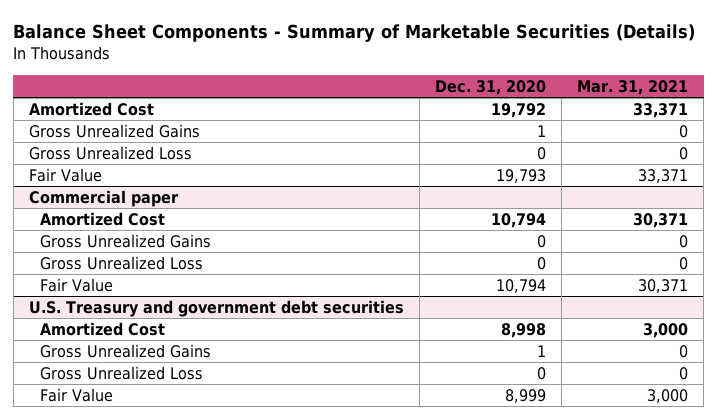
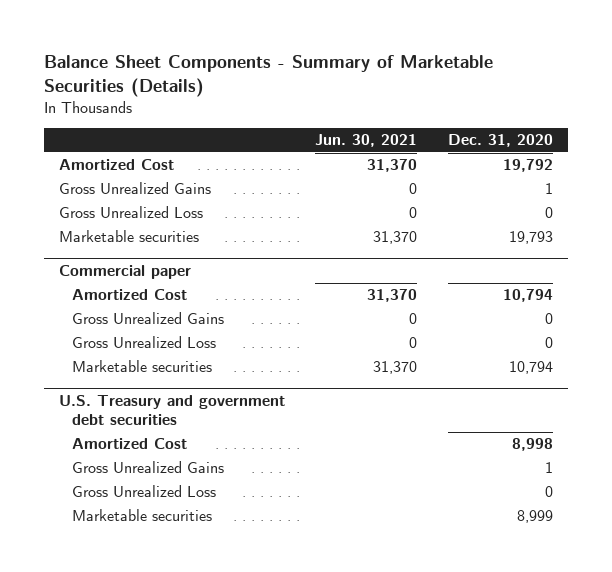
[577,79,689,95] Mar. 31, 2021 -> none
none -> [315,134,418,148] Jun. 30, 2021
[28,168,102,183] Fair Value -> [58,230,199,243] Marketable securities
[39,278,113,293] Fair Value -> [72,360,213,373] Marketable securities
[39,388,113,403] Fair Value -> [72,509,213,522] Marketable securities

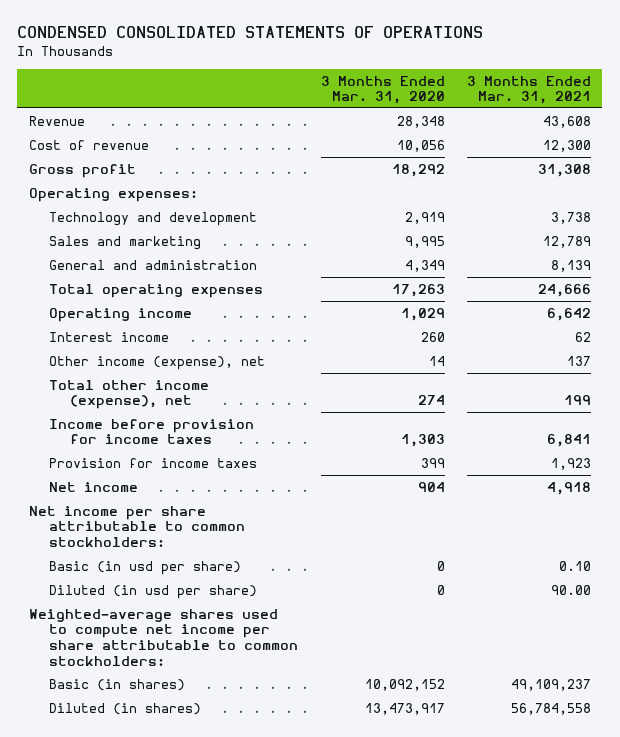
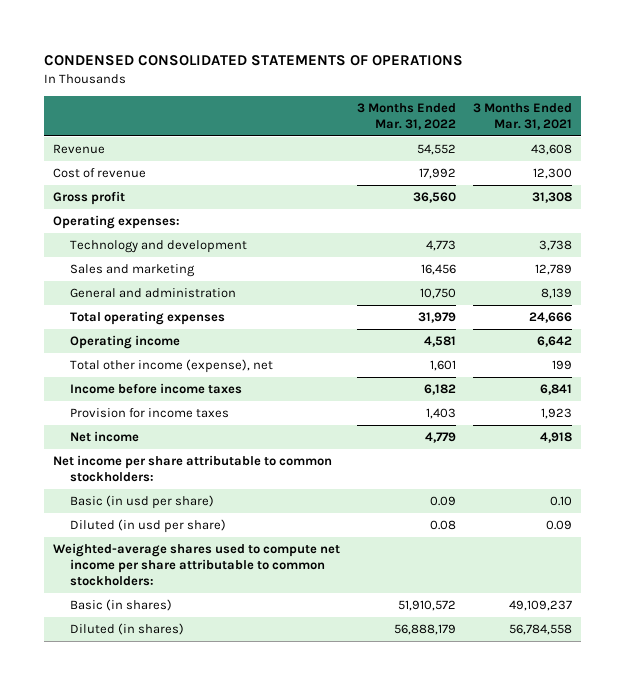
[320,75,445,105] 3 Months Ended Mar. 31, 2020 -> none
none -> [357,103,457,131] 3 Months Ended Mar. 31, 2022
[49,331,170,342] Interest income -> none
[49,355,266,370] Other income (expense), net -> none
[49,418,255,445] Income before provision for income taxes -> [70,383,243,395] Income before income taxes
[550,584,591,595] 90.00 -> [546,520,573,531] 0.09

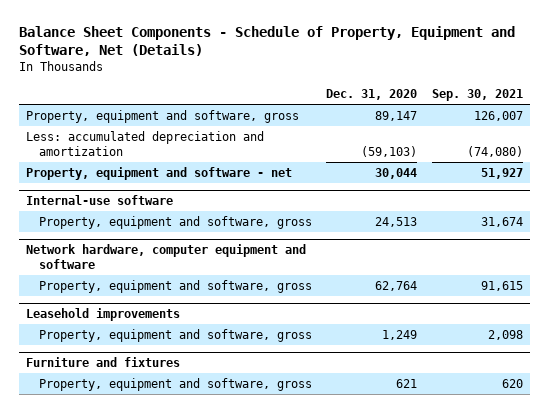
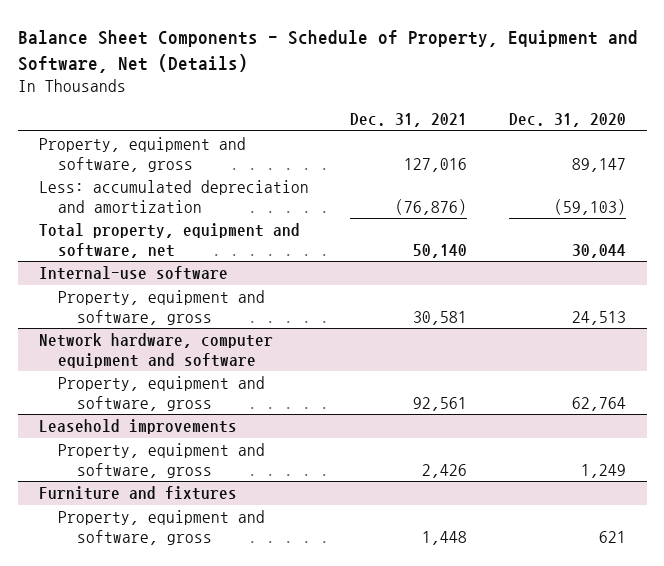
[432,89,524,102] Sep. 30, 2021 -> none
none -> [350,113,468,128] Dec. 31, 2021
[25,166,292,180] Property, equipment and software - net -> [38,223,300,258] Total property, equipment and software, net

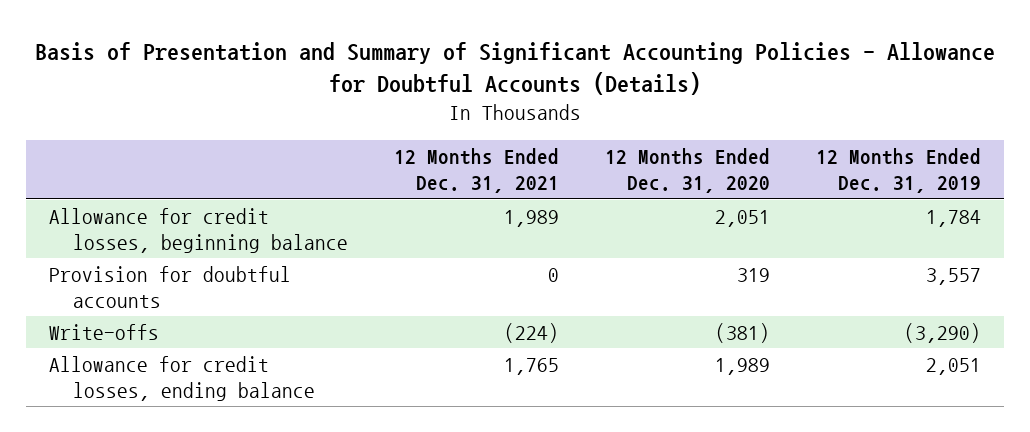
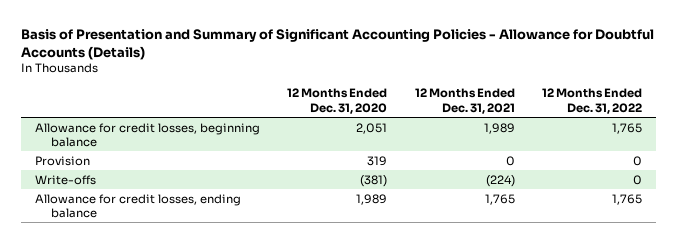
[815,147,981,194] 12 Months Ended Dec. 31, 2019 -> none
none -> [542,88,643,114] 12 Months Ended Dec. 31, 2022
[49,265,292,309] Provision for doubtful accounts -> [34,155,90,166] Provision

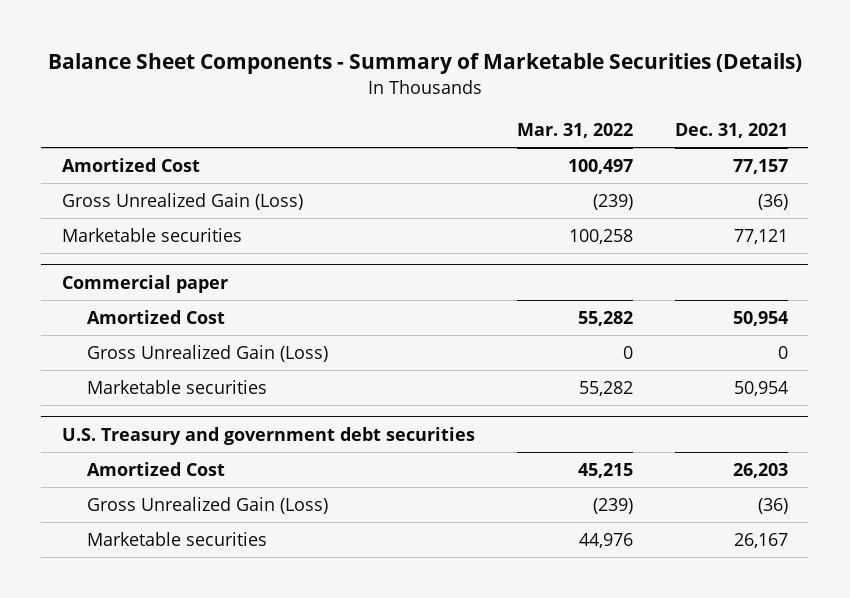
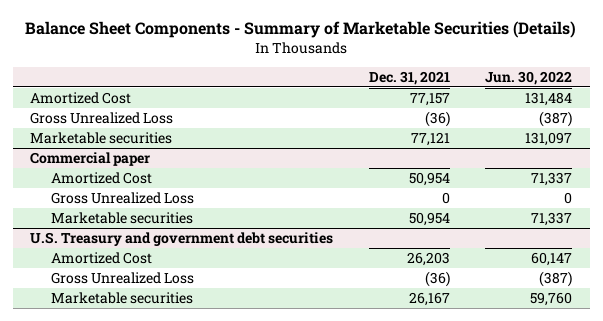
[516,122,633,138] Mar. 31, 2022 -> none
none -> [485,70,573,85] Jun. 30, 2022
[62,193,304,211] Gross Unrealized Gain (Loss) -> [30,112,174,125] Gross Unrealized Loss
[87,345,329,363] Gross Unrealized Gain (Loss) -> [50,192,194,205] Gross Unrealized Loss
[87,497,329,515] Gross Unrealized Gain (Loss) -> [50,272,194,285] Gross Unrealized Loss

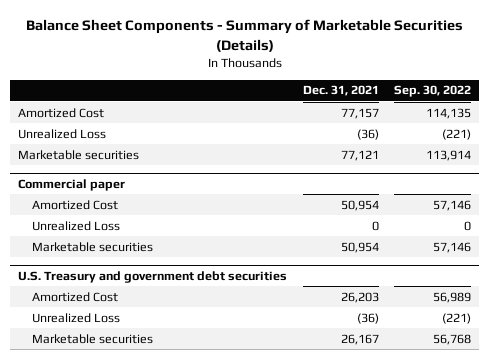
[485,70,573,85] Jun. 30, 2022 -> none
none -> [394,85,472,98] Sep. 30, 2022
[30,112,174,125] Gross Unrealized Loss -> [18,128,107,139] Unrealized Loss
[50,192,194,205] Gross Unrealized Loss -> [31,220,120,231] Unrealized Loss
[50,272,194,285] Gross Unrealized Loss -> [31,312,120,323] Unrealized Loss

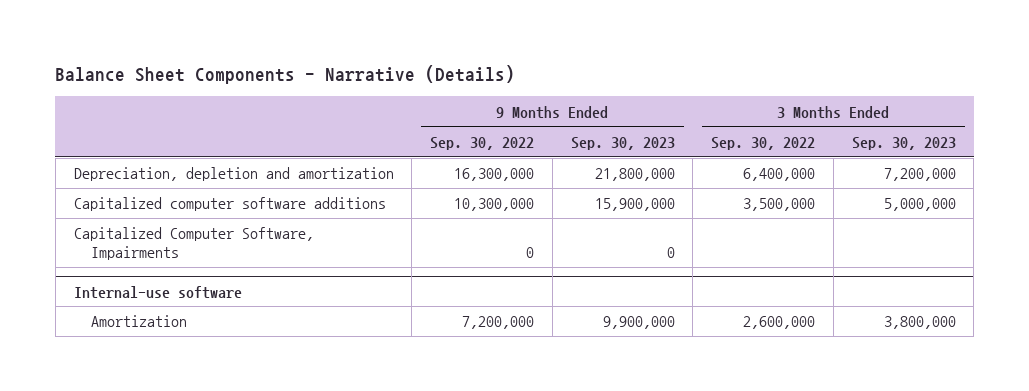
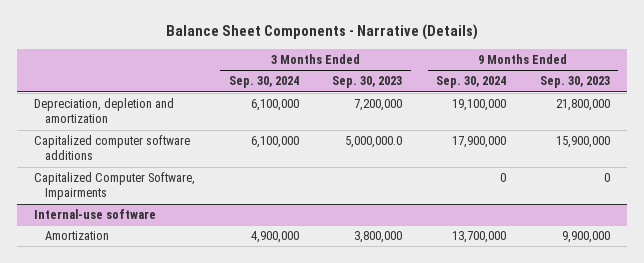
[430,136,535,150] Sep. 30, 2022 -> none
[711,136,816,150] Sep. 30, 2022 -> none
none -> [228,76,299,89] Sep. 30, 2024
none -> [436,76,507,89] Sep. 30, 2024
[883,198,956,212] 5,000,000 -> [345,136,403,149] 5,000,000.0

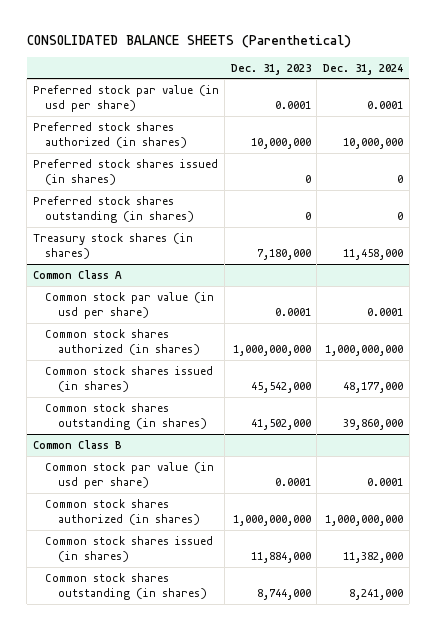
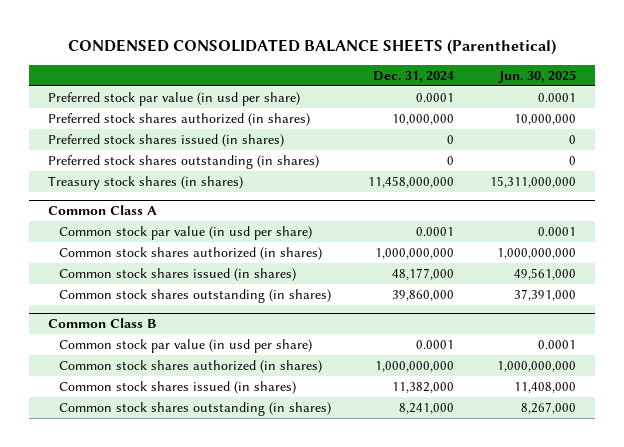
[26,35,351,49] CONSOLIDATED BALANCE SHEETS (Parenthetical) -> [67,38,556,55] CONDENSED CONSOLIDATED BALANCE SHEETS (Parenthetical)
[230,63,311,75] Dec. 31, 2023 -> none
none -> [498,69,577,83] Jun. 30, 2025
[343,248,404,260] 11,458,000 -> [367,175,454,188] 11,458,000,000

